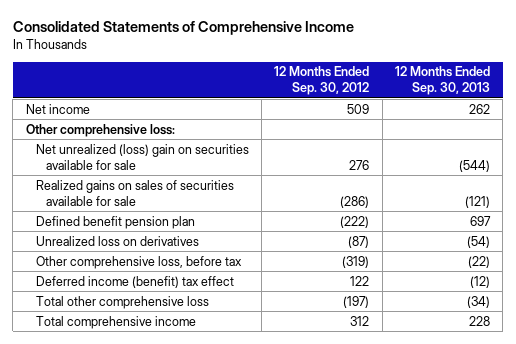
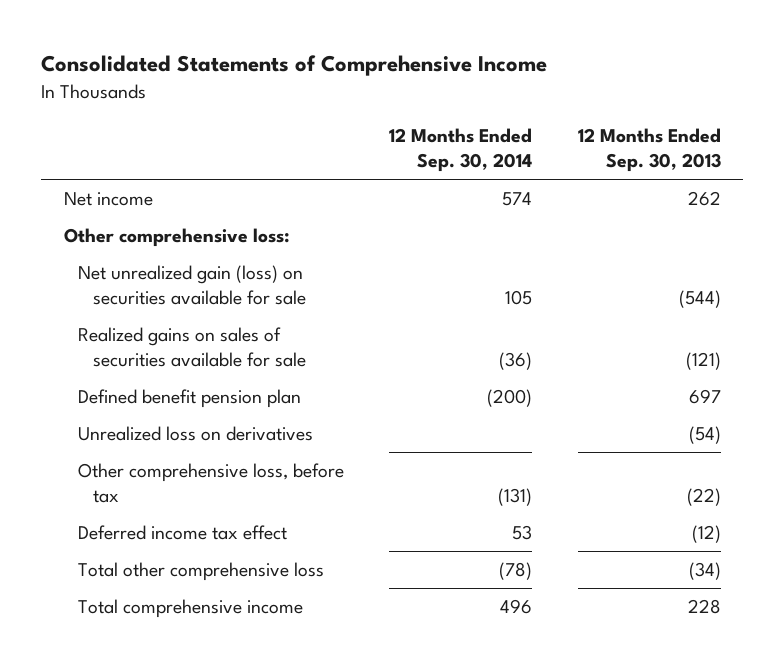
[274,66,370,96] 12 Months Ended Sep. 30, 2012 -> none
none -> [389,128,533,173] 12 Months Ended Sep. 30, 2014
[35,143,249,170] Net unrealized (loss) gain on securities available for sale -> [78,264,306,306] Net unrealized gain (loss) on securities available for sale
[35,275,234,288] Deferred income (benefit) tax effect -> [78,524,288,540] Deferred income tax effect

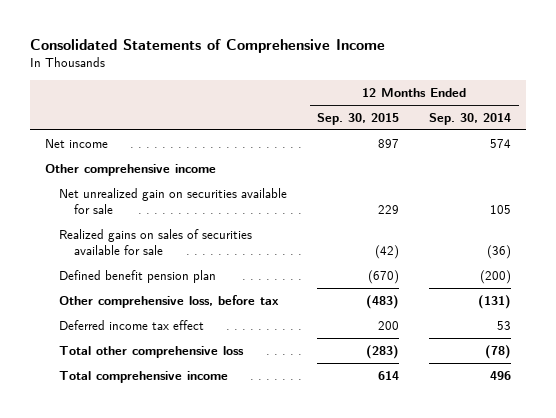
[577,128,721,173] 12 Months Ended Sep. 30, 2013 -> none
none -> [317,112,400,125] Sep. 30, 2015
[63,227,290,247] Other comprehensive loss: -> [44,163,216,176] Other comprehensive income
[78,264,306,306] Net unrealized gain (loss) on securities available for sale -> [59,187,288,214] Net unrealized gain on securities available for sale
[78,425,314,441] Unrealized loss on derivatives -> none

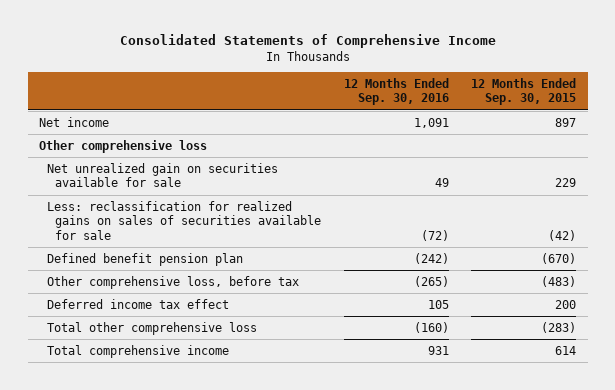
[429,112,512,125] Sep. 30, 2014 -> none
none -> [343,77,449,106] 12 Months Ended Sep. 30, 2016
[44,163,216,176] Other comprehensive income -> [39,139,208,153] Other comprehensive loss
[59,228,253,255] Realized gains on sales of securities available for sale -> [47,200,322,240] Less: reclassification for realized gains on sales of securities available for sale

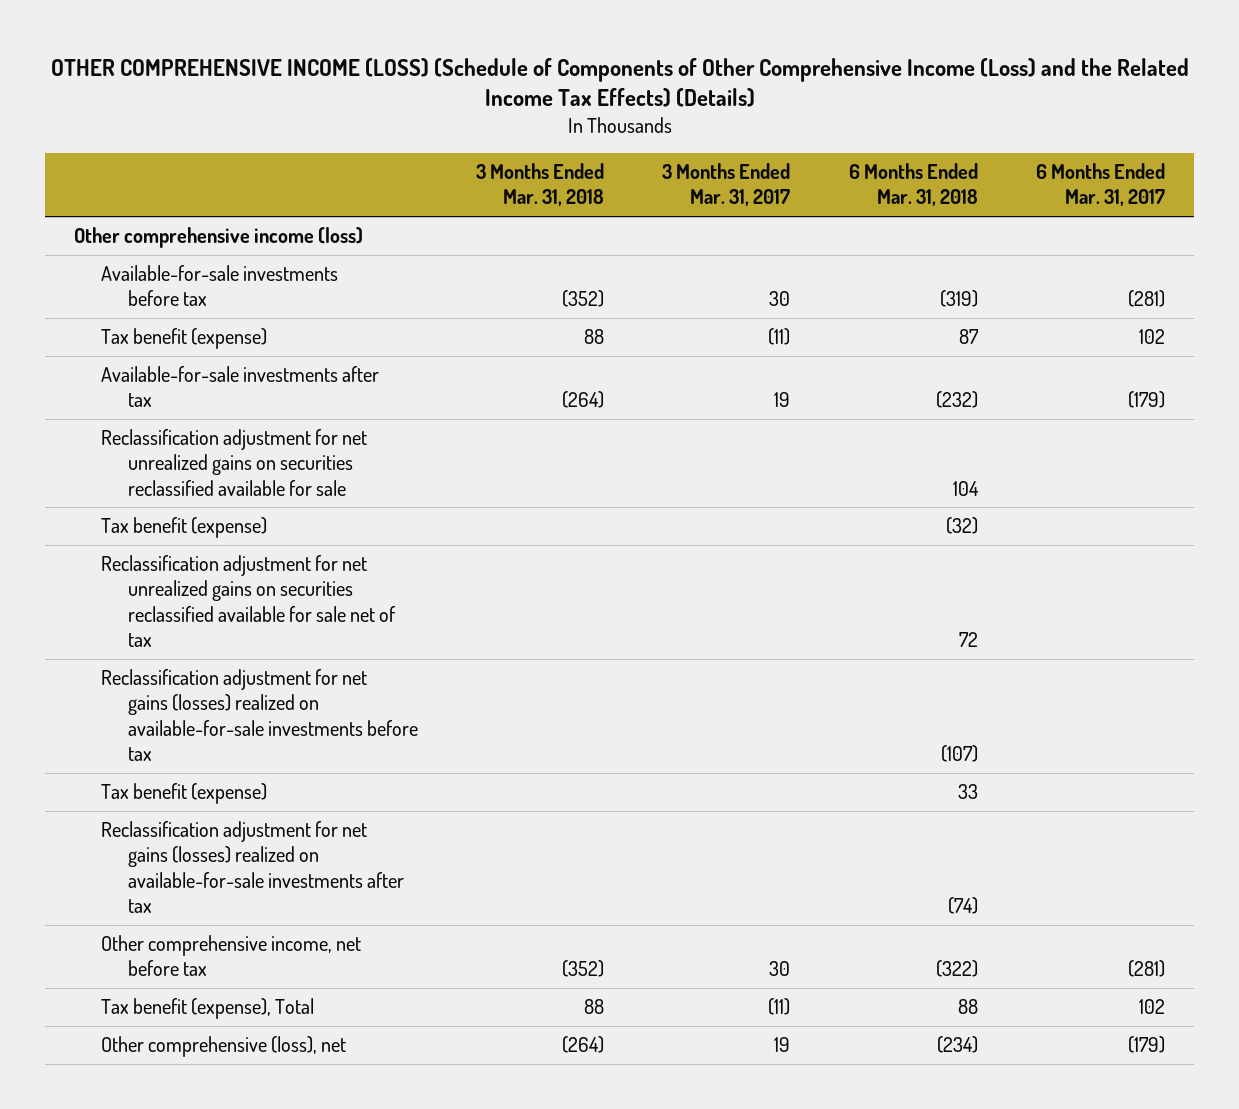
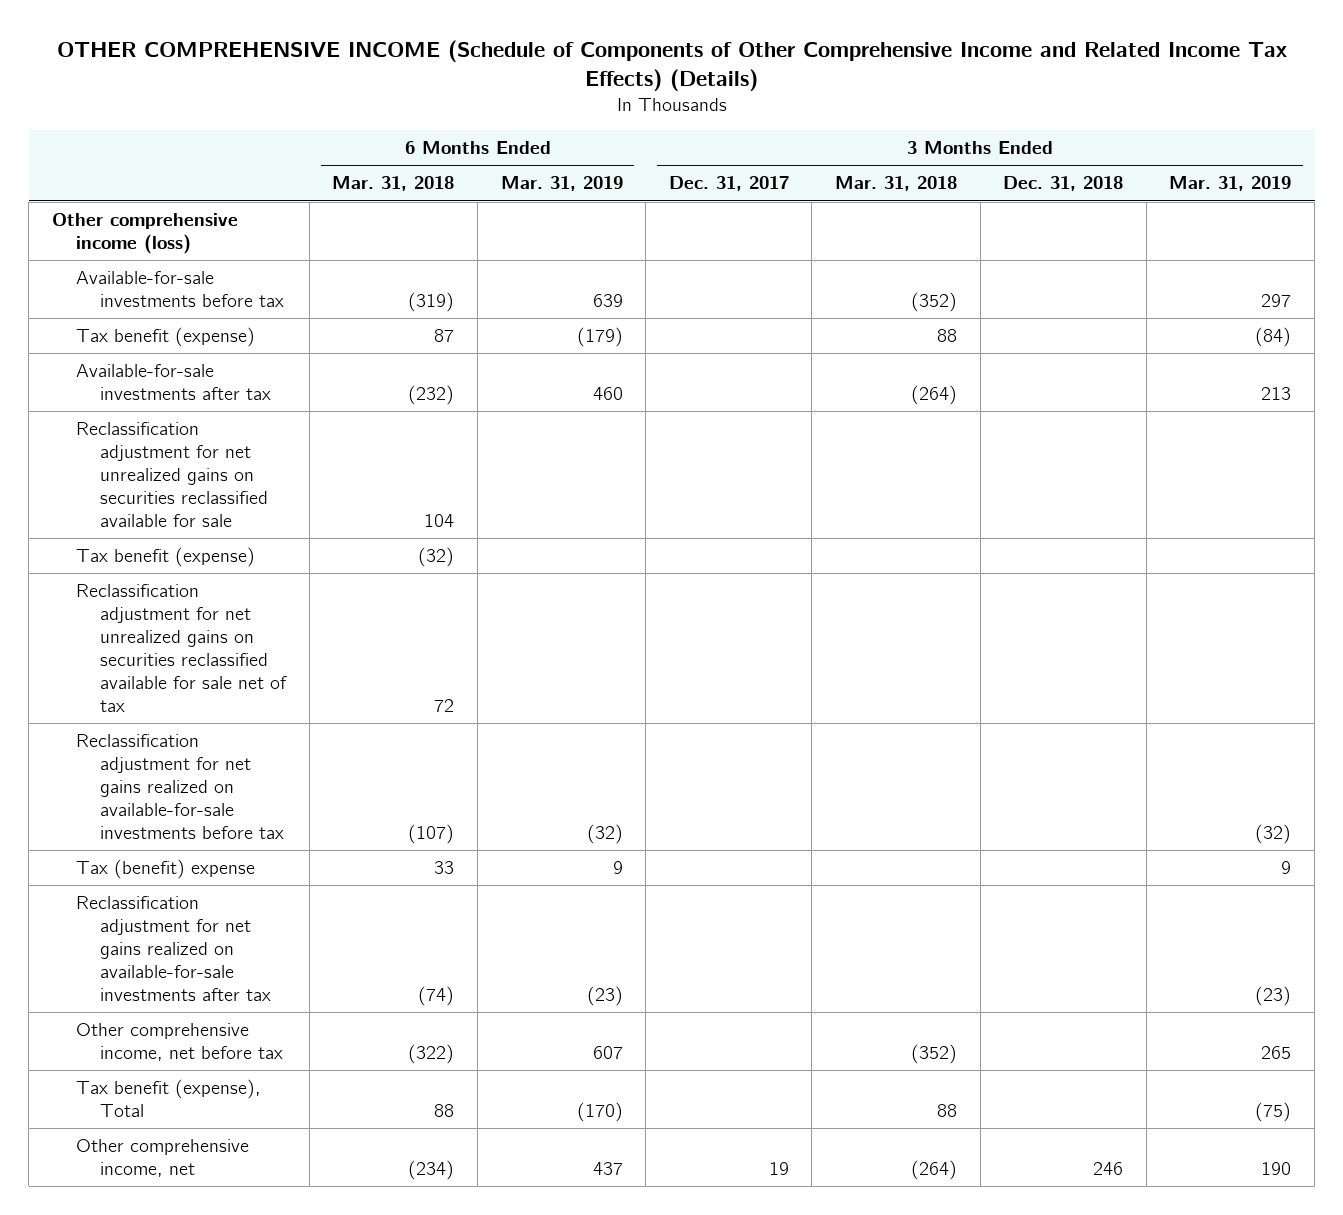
[50,57,1189,108] OTHER COMPREHENSIVE INCOME (LOSS) (Schedule of Components of Other Comprehensive Income (Loss) and the Related Income Tax Effects) (Details) -> [56,40,1287,92] OTHER COMPREHENSIVE INCOME (Schedule of Components of Other Comprehensive Income and Related Income Tax Effects) (Details)
[662,163,791,207] 3 Months Ended Mar. 31, 2017 -> none
[1035,163,1165,207] 6 Months Ended Mar. 31, 2017 -> none
none -> [500,176,623,192] Mar. 31, 2019
none -> [668,176,789,192] Dec. 31, 2017
none -> [1003,176,1124,192] Dec. 31, 2018
none -> [1169,176,1292,192] Mar. 31, 2019
[100,669,418,761] Reclassification adjustment for net gains (losses) realized on available-for-sale investments before tax -> [75,734,285,840] Reclassification adjustment for net gains realized on available-for-sale investments before tax
[100,783,267,805] Tax benefit (expense) -> [75,859,255,880] Tax (benefit) expense
[100,821,404,913] Reclassification adjustment for net gains (losses) realized on available-for-sale investments after tax -> [75,896,272,1002] Reclassification adjustment for net gains realized on available-for-sale investments after tax
[100,1036,346,1058] Other comprehensive (loss), net -> [75,1139,249,1178] Other comprehensive income, net

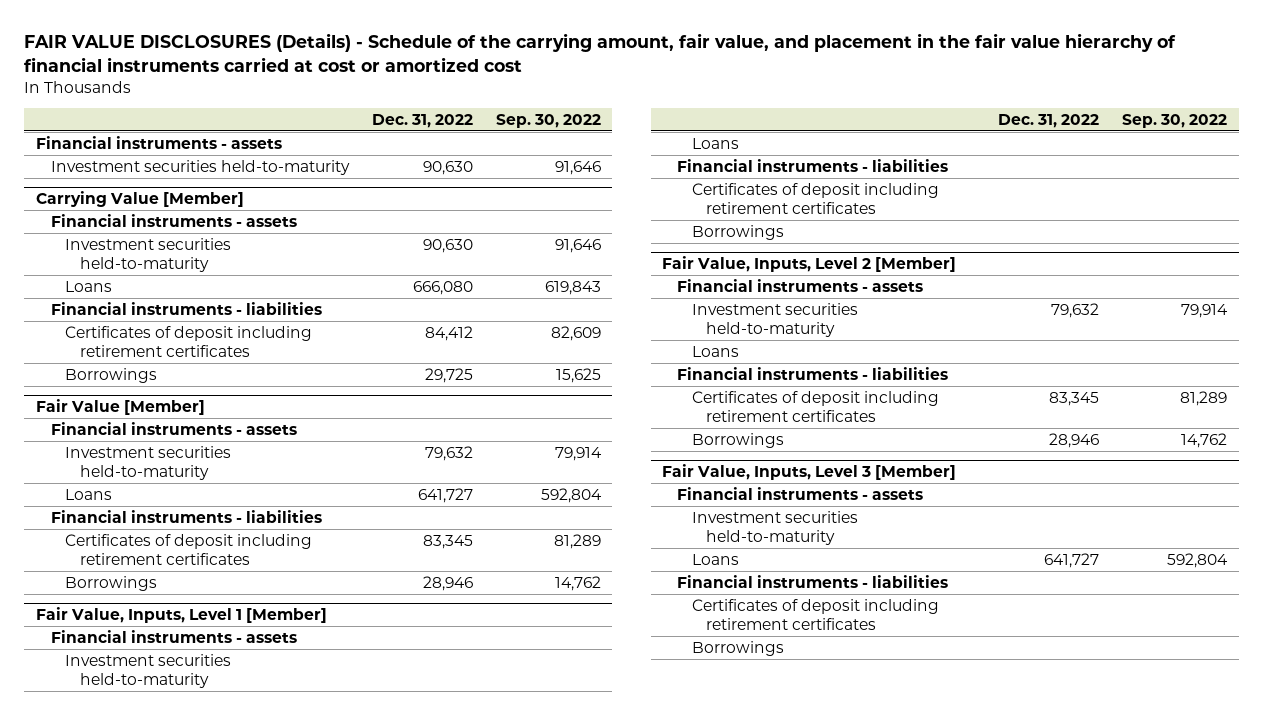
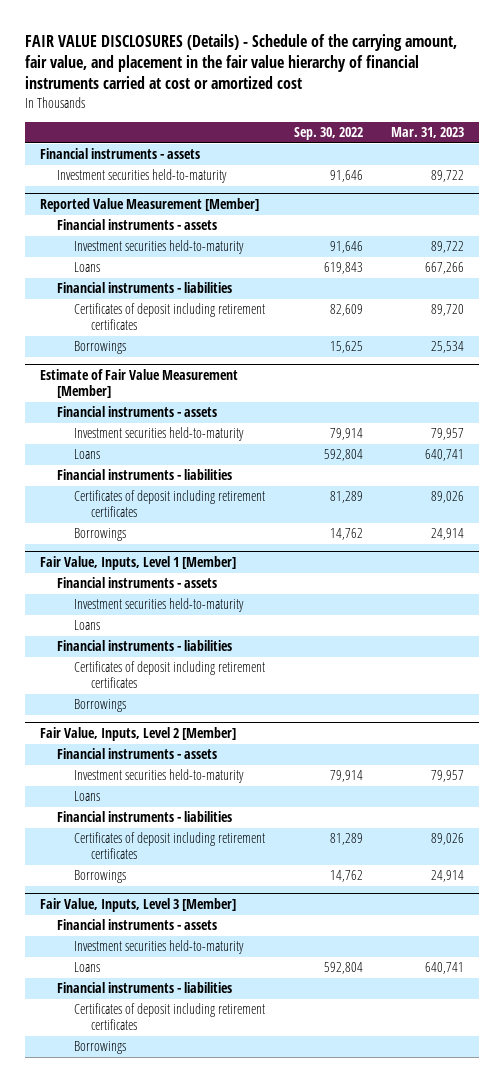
[371,113,473,128] Dec. 31, 2022 -> none
none -> [391,127,465,139] Mar. 31, 2023
[35,191,244,208] Carrying Value [Member] -> [39,198,259,213] Reported Value Measurement [Member]
[35,399,205,416] Fair Value [Member] -> [39,369,238,399] Estimate of Fair Value Measurement [Member]

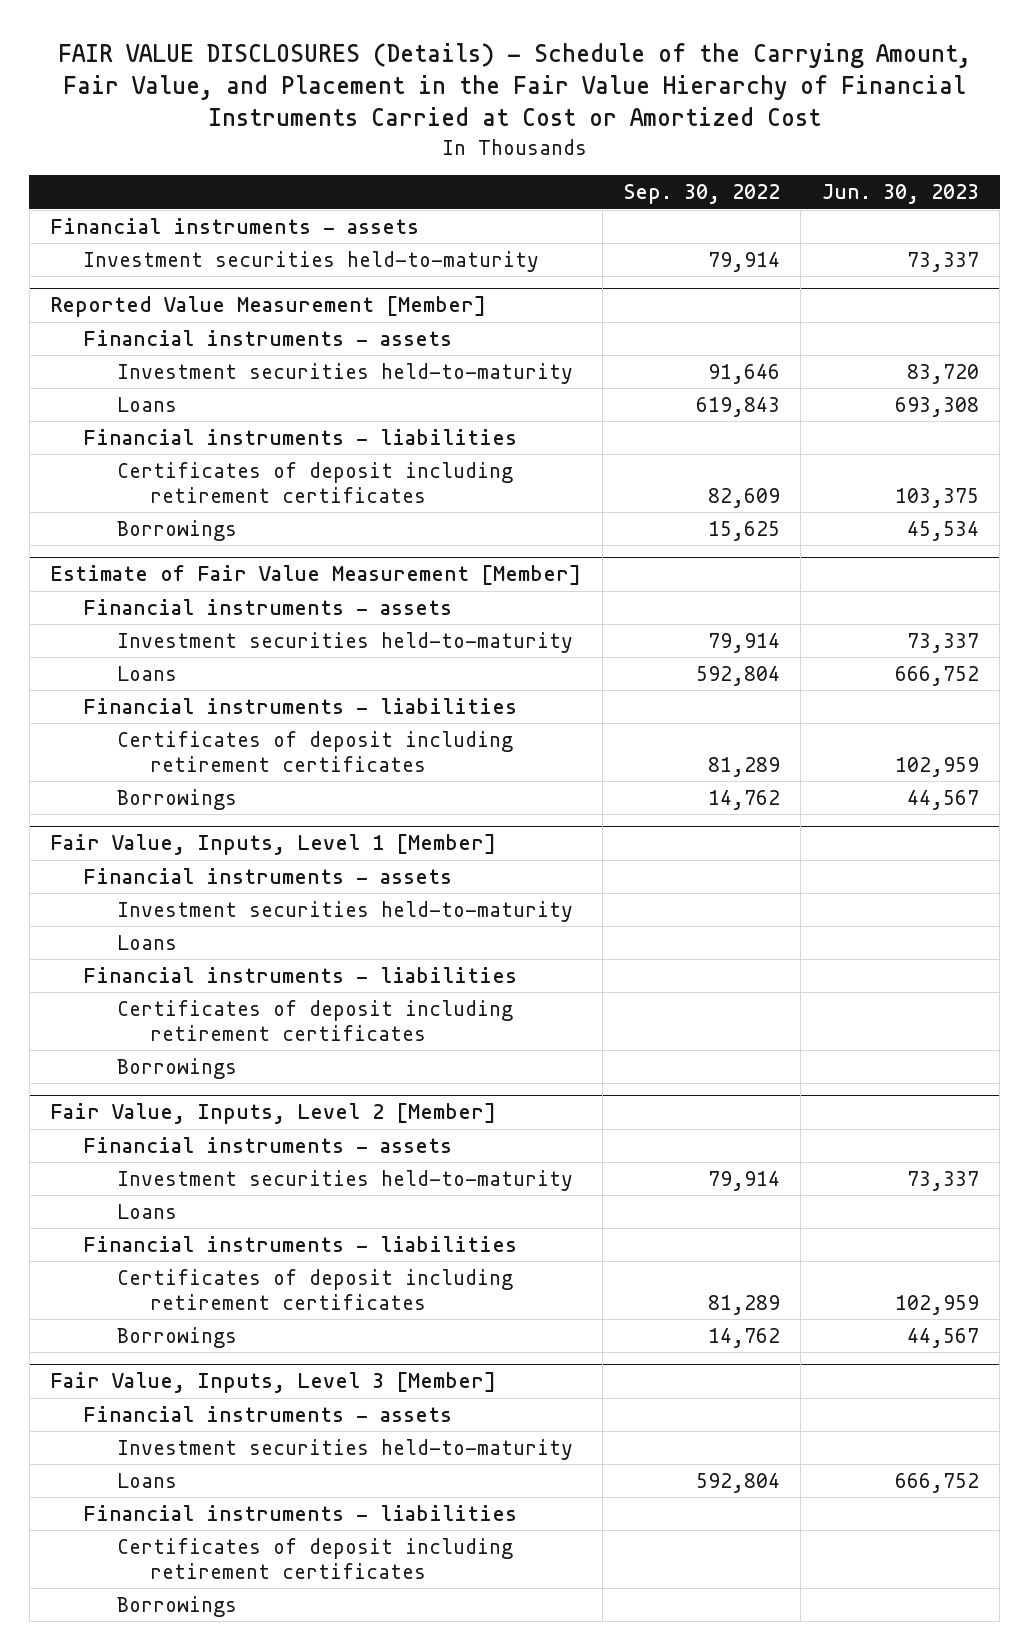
[25,33,458,90] FAIR VALUE DISCLOSURES (Details) - Schedule of the carrying amount, fair value, and placement in the fair value hierarchy of financial instruments carried at cost or amortized cost -> [57,42,971,127] FAIR VALUE DISCLOSURES (Details) - Schedule of the Carrying Amount, Fair Value, and Placement in the Fair Value Hierarchy of Financial Instruments Carried at Cost or Amortized Cost
[391,127,465,139] Mar. 31, 2023 -> none
none -> [821,184,979,205] Jun. 30, 2023
[329,170,363,183] 91,646 -> [707,251,780,272] 79,914

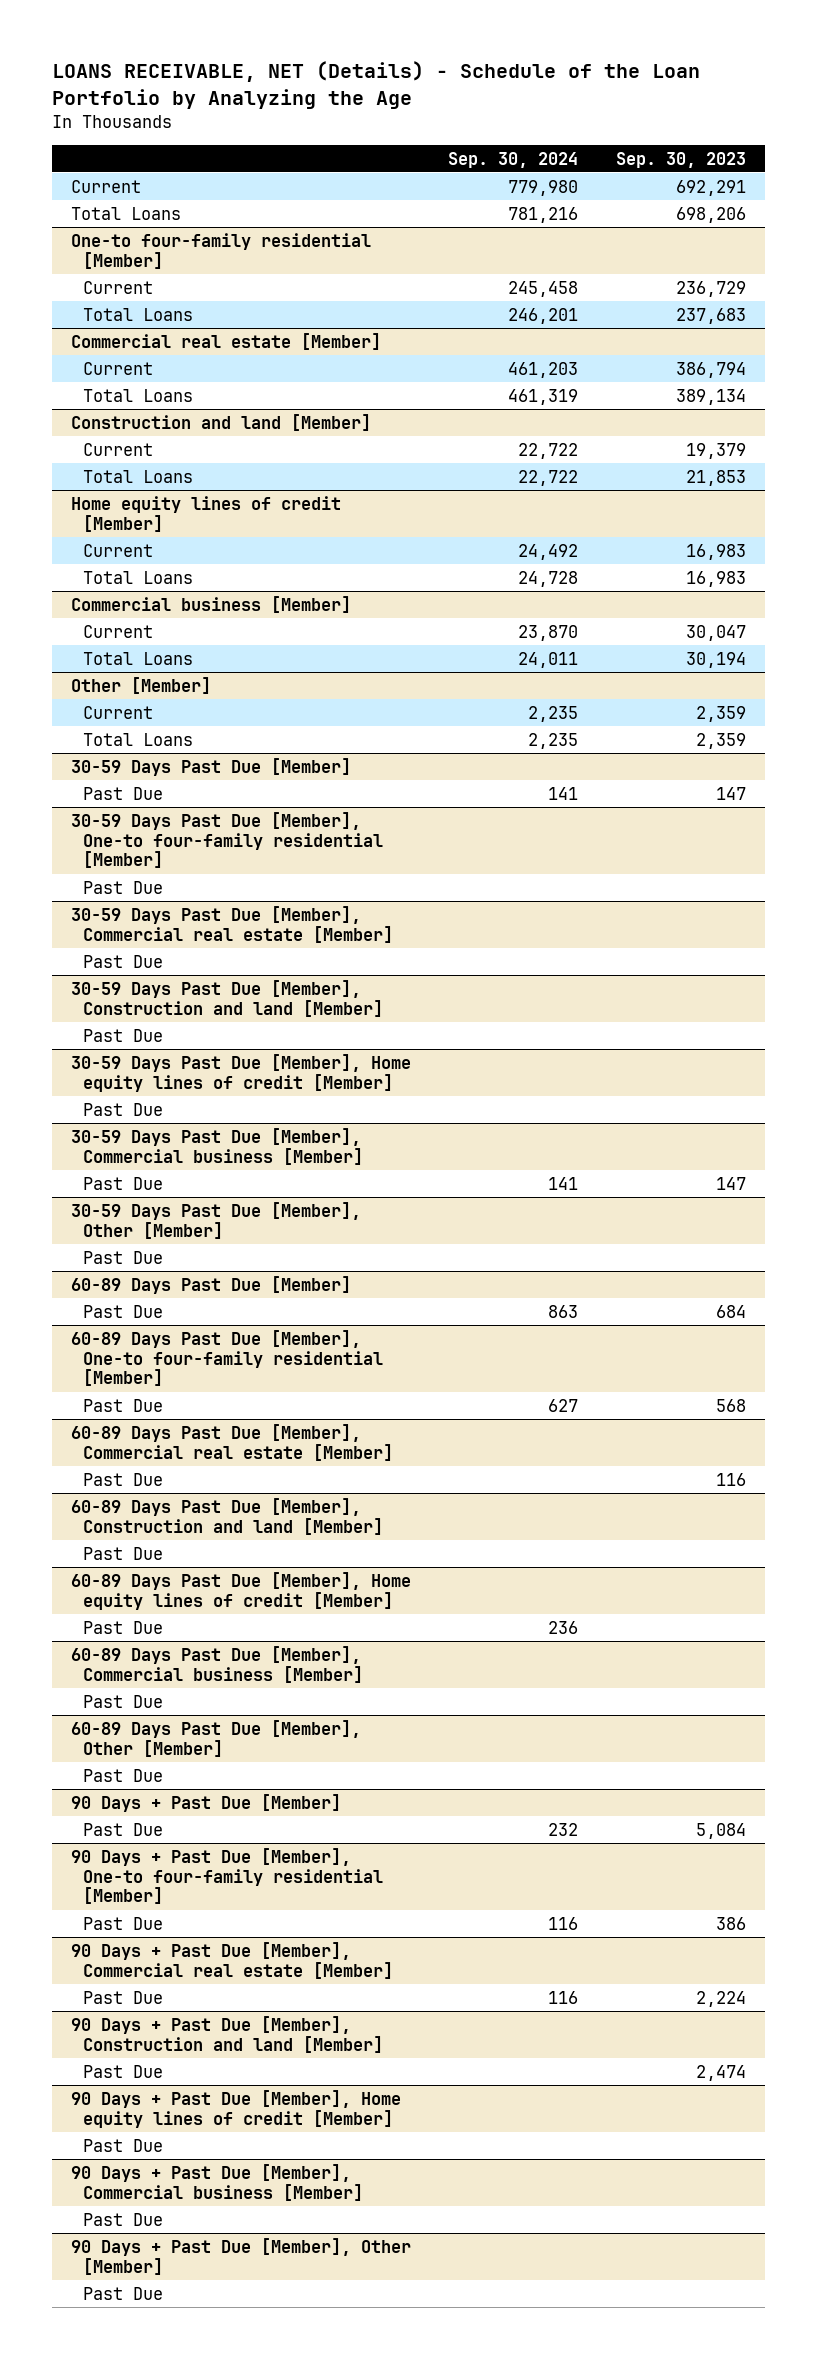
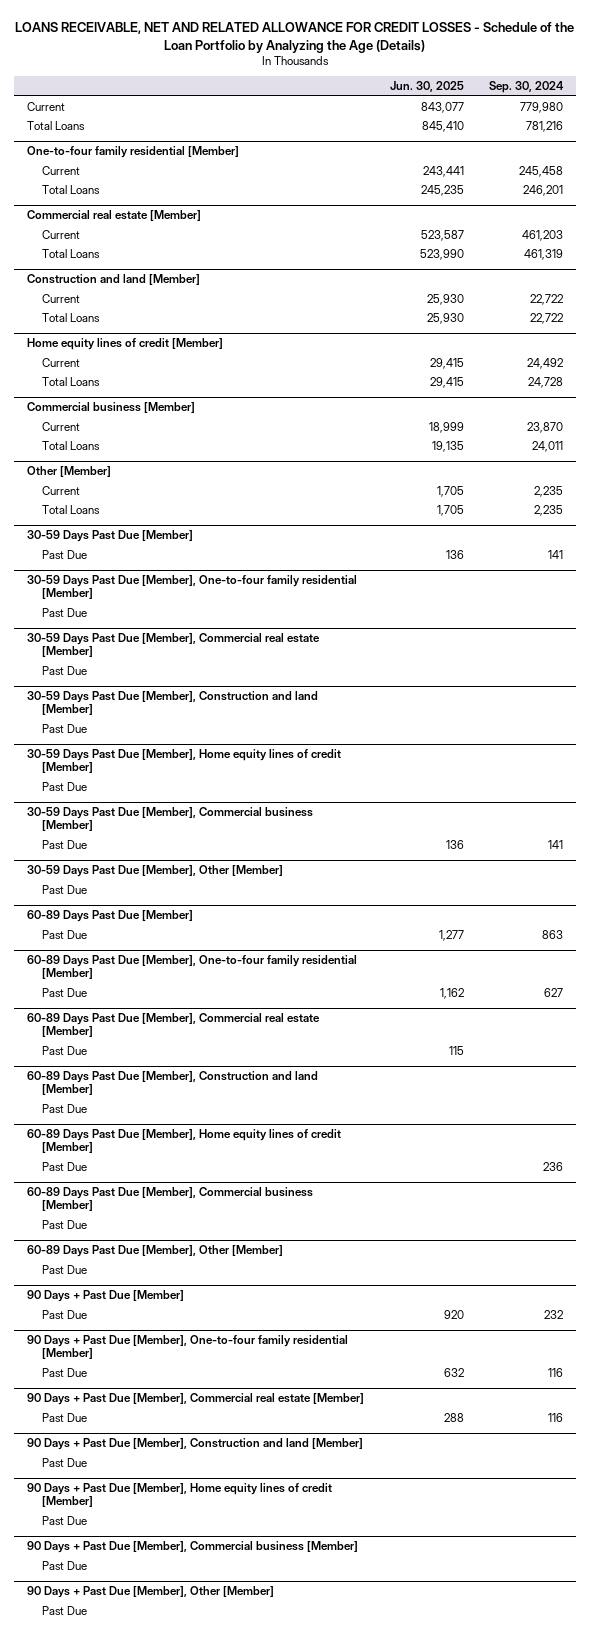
[51,61,700,109] LOANS RECEIVABLE, NET (Details) - Schedule of the Loan Portfolio by Analyzing the Age -> [15,21,575,53] LOANS RECEIVABLE, NET AND RELATED ALLOWANCE FOR CREDIT LOSSES - Schedule of the Loan Portfolio by Analyzing the Age (Details)
[616,151,747,168] Sep. 30, 2023 -> none
none -> [389,81,464,93] Jun. 30, 2025
[70,232,371,269] One-to four-family residential [Member] -> [27,146,240,159] One-to-four family residential [Member]
[70,811,384,869] 30-59 Days Past Due [Member], One-to four-family residential [Member] -> [27,575,358,600] 30-59 Days Past Due [Member], One-to-four family residential [Member]
[70,1329,384,1387] 60-89 Days Past Due [Member], One-to four-family residential [Member] -> [27,955,358,980] 60-89 Days Past Due [Member], One-to-four family residential [Member]
[70,1847,384,1905] 90 Days + Past Due [Member], One-to four-family residential [Member] -> [27,1335,349,1360] 90 Days + Past Due [Member], One-to-four family residential [Member]

